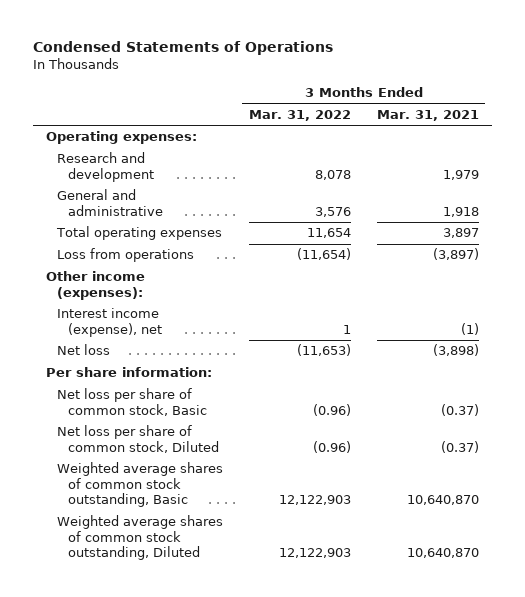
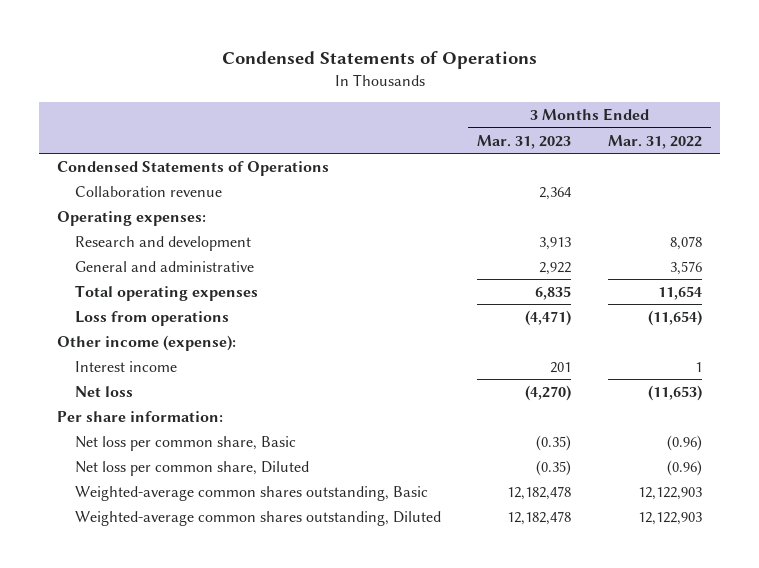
[376,109,479,121] Mar. 31, 2021 -> none
none -> [477,134,572,149] Mar. 31, 2023
none -> [57,161,330,177] Condensed Statements of Operations
none -> [74,186,222,198] Collaboration revenue
[45,271,145,300] Other income (expenses): -> [57,335,237,352] Other income (expense):
[57,308,163,337] Interest income (expense), net -> [74,361,177,373] Interest income
[57,388,208,416] Net loss per share of common stock, Basic -> [74,436,296,452] Net loss per common share, Basic
[57,425,220,453] Net loss per share of common stock, Diluted -> [74,461,309,477] Net loss per common share, Diluted
[57,462,224,508] Weighted average shares of common stock outstanding, Basic -> [74,486,428,502] Weighted-average common shares outstanding, Basic
[57,515,224,561] Weighted average shares of common stock outstanding, Diluted -> [74,511,441,527] Weighted-average common shares outstanding, Diluted

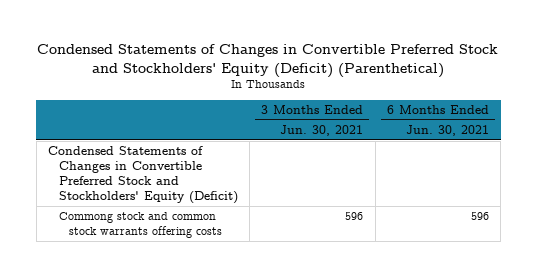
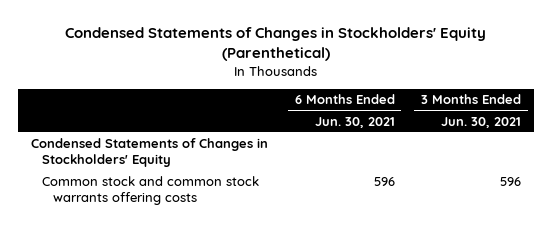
[37,44,499,78] Condensed Statements of Changes in Convertible Preferred Stock and Stockholders' Equity (Deficit) (Parenthetical) -> [65,27,487,62] Condensed Statements of Changes in Stockholders' Equity (Parenthetical)
[48,146,238,205] Condensed Statements of Changes in Convertible Preferred Stock and Stockholders' Equity (Deficit) -> [31,138,269,168] Condensed Statements of Changes in Stockholders' Equity
[58,212,223,239] Commong stock and common stock warrants offering costs -> [42,176,260,206] Common stock and common stock warrants offering costs

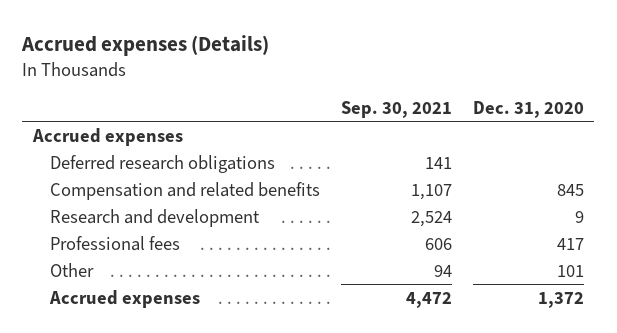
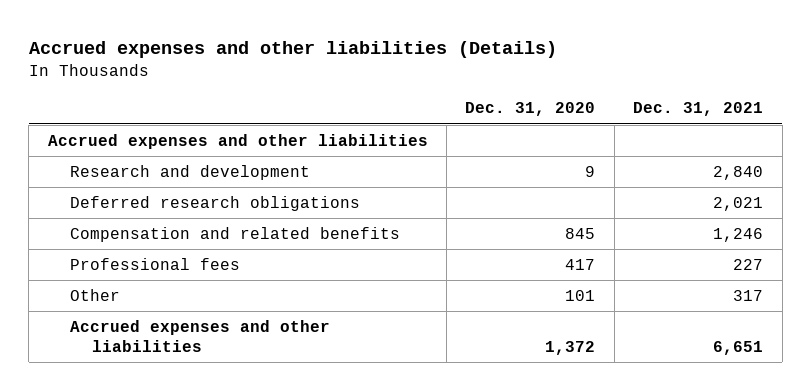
[21,34,270,56] Accrued expenses (Details) -> [28,40,557,58] Accrued expenses and other liabilities (Details)
[341,100,453,118] Sep. 30, 2021 -> none
none -> [633,102,764,117] Dec. 31, 2021
[31,127,183,146] Accrued expenses -> none
none -> [47,134,428,150] Accrued expenses and other liabilities
[50,208,261,227] Research and development -> [69,165,310,181] Research and development
[49,289,201,308] Accrued expenses -> [69,320,330,352] Accrued expenses and other liabilities

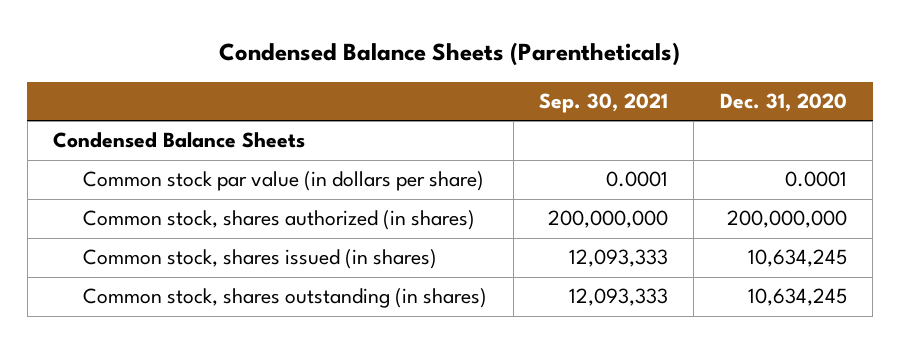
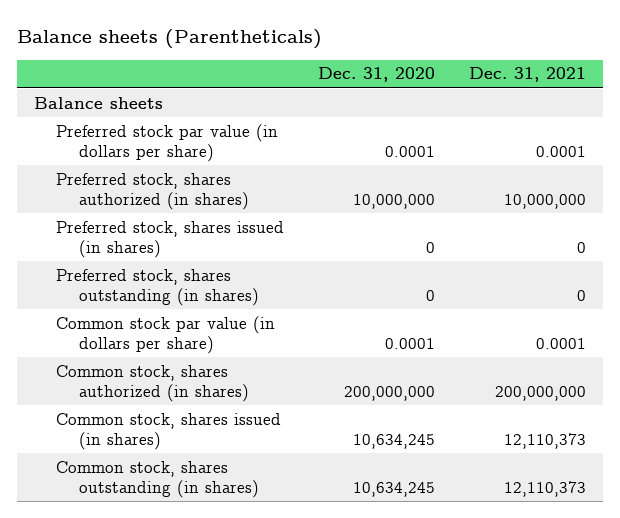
[218,42,680,67] Condensed Balance Sheets (Parentheticals) -> [17,28,323,49] Balance sheets (Parentheticals)
[539,93,669,114] Sep. 30, 2021 -> none
none -> [468,67,586,83] Dec. 31, 2021
[52,132,305,149] Condensed Balance Sheets -> [34,96,164,109] Balance sheets
none -> [56,123,279,162] Preferred stock par value (in dollars per share)
none -> [56,172,249,210] Preferred stock, shares authorized (in shares)
none -> [56,220,285,258] Preferred stock, shares issued (in shares)
none -> [56,268,259,306] Preferred stock, shares outstanding (in shares)

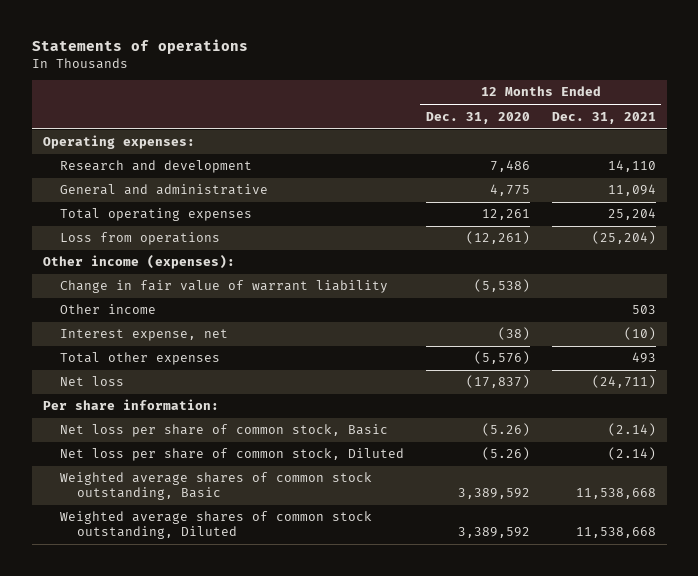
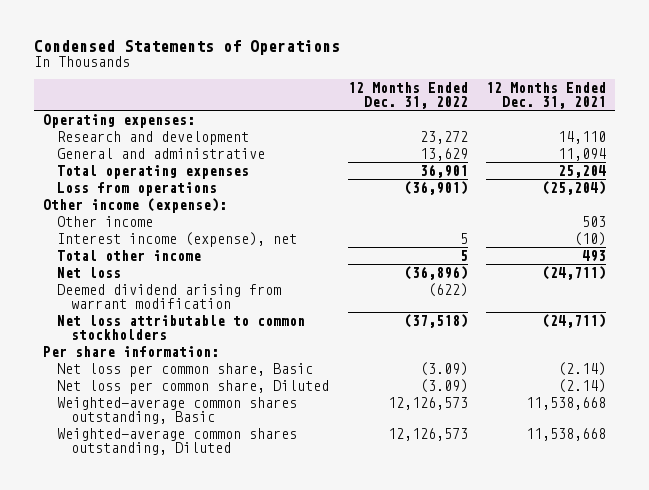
[31,38,248,54] Statements of operations -> [34,39,341,55] Condensed Statements of Operations
[425,111,530,124] Dec. 31, 2020 -> none
none -> [347,81,468,109] 12 Months Ended Dec. 31, 2022
[59,280,388,294] Change in fair value of warrant liability -> none
[42,255,235,270] Other income (expenses): -> [43,197,228,213] Other income (expense):
[59,329,228,342] Interest expense, net -> [57,231,298,247] Interest income (expense), net
[59,352,220,366] Total other expenses -> [57,249,202,261] Total other income
none -> [57,283,282,309] Deemed dividend arising from warrant modification
none -> [57,314,306,340] Net loss attributable to common stockholders
[59,424,388,438] Net loss per share of common stock, Basic -> [57,362,314,377] Net loss per common share, Basic
[59,448,404,462] Net loss per share of common stock, Diluted -> [57,379,330,394] Net loss per common share, Diluted
[59,472,372,501] Weighted average shares of common stock outstanding, Basic -> [57,396,298,424] Weighted-average common shares outstanding, Basic
[59,511,372,540] Weighted average shares of common stock outstanding, Diluted -> [57,427,298,455] Weighted-average common shares outstanding, Diluted

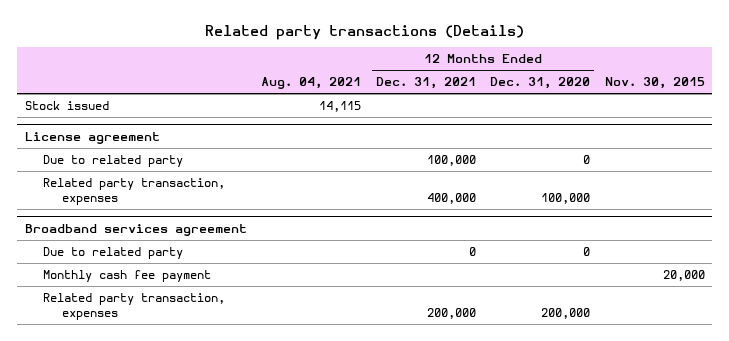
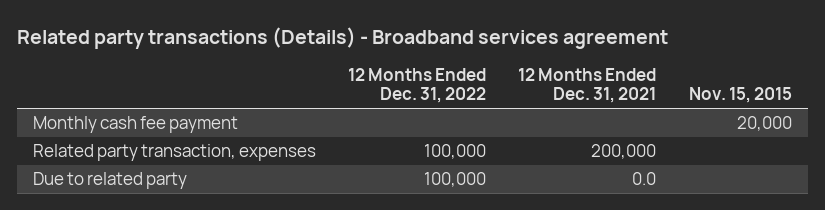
[204,24,524,40] Related party transactions (Details) -> [17,26,669,49] Related party transactions (Details) - Broadband services agreement
[261,77,362,90] Aug. 04, 2021 -> none
[490,77,591,90] Dec. 31, 2020 -> none
[604,77,705,90] Nov. 30, 2015 -> none
none -> [348,67,487,104] 12 Months Ended Dec. 31, 2022
none -> [688,87,792,104] Nov. 15, 2015
[24,100,109,110] Stock issued -> none
[24,131,160,144] License agreement -> none
[43,154,184,167] Due to related party -> none
[43,177,226,206] Related party transaction, expenses -> none
[24,223,247,236] Broadband services agreement -> none
[43,246,184,259] Due to related party -> none
none -> [33,172,188,190] Due to related party

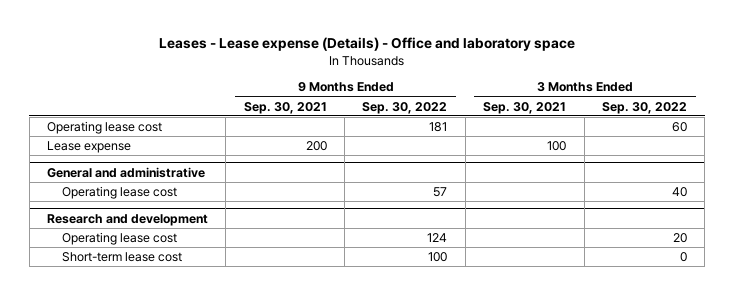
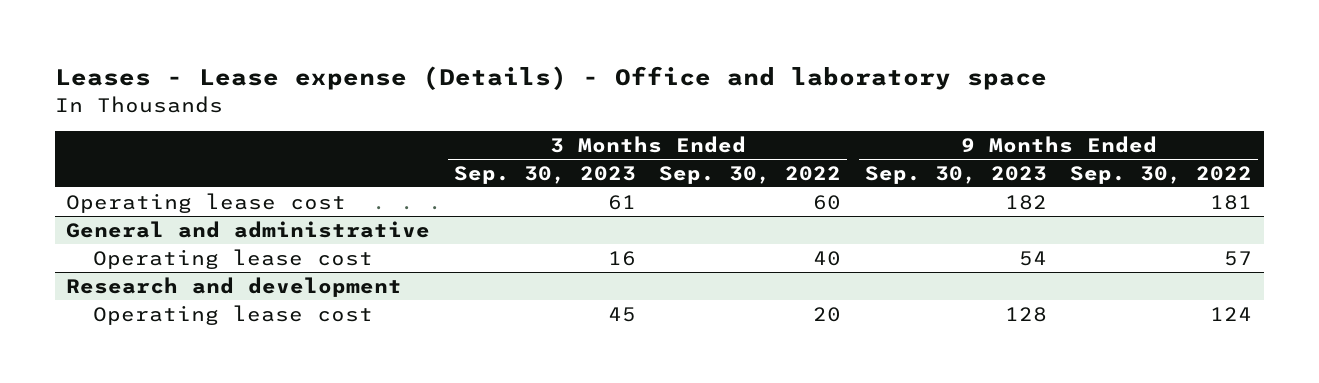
[243,101,327,114] Sep. 30, 2021 -> none
[483,101,567,114] Sep. 30, 2021 -> none
none -> [453,165,636,184] Sep. 30, 2023
none -> [864,165,1047,184] Sep. 30, 2023
[46,141,131,154] Lease expense -> none
[61,252,182,263] Short-term lease cost -> none

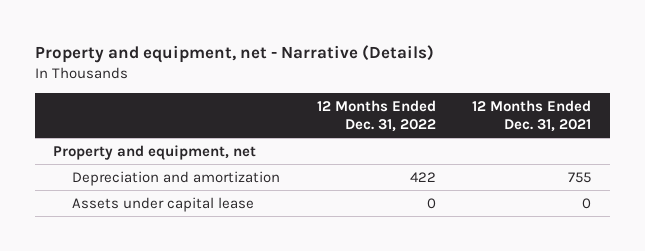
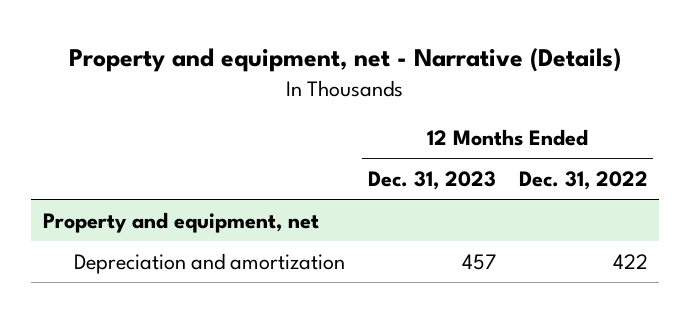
[472,99,592,132] 12 Months Ended Dec. 31, 2021 -> none
none -> [367,171,496,191] Dec. 31, 2023
[72,196,255,212] Assets under capital lease -> none

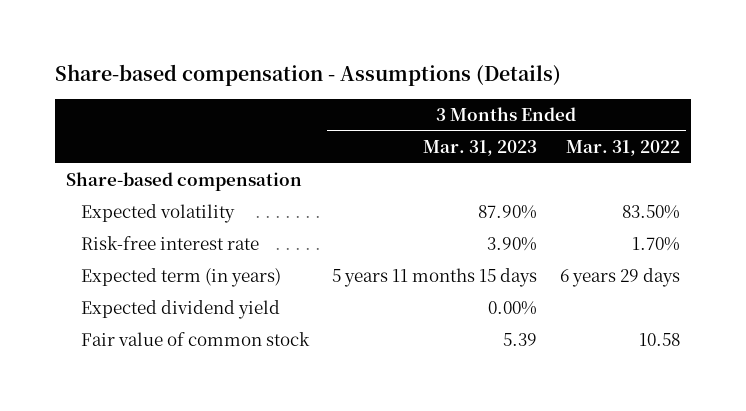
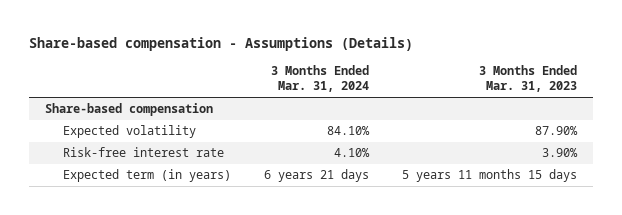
[566,139,681,156] Mar. 31, 2022 -> none
none -> [271,65,370,93] 3 Months Ended Mar. 31, 2024
[81,300,281,320] Expected dividend yield -> none
[81,332,311,347] Fair value of common stock -> none

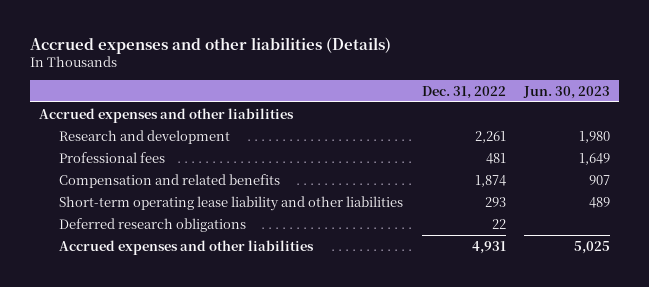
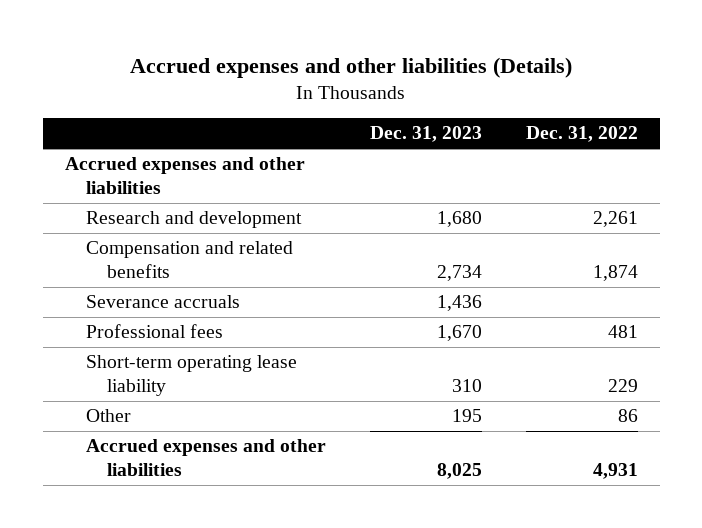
[523,85,611,99] Jun. 30, 2023 -> none
none -> [369,126,482,143] Dec. 31, 2023
[59,217,247,232] Deferred research obligations -> none
none -> [85,295,240,309] Severance accruals
[59,151,166,163] Professional fees -> [85,324,223,339] Professional fees
[59,195,404,211] Short-term operating lease liability and other liabilities -> [85,355,297,397] Short-term operating lease liability
[484,196,506,207] 293 -> [607,379,638,393] 229
none -> [85,409,131,423] Other

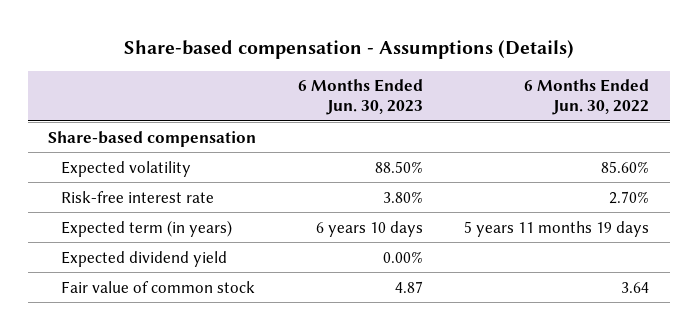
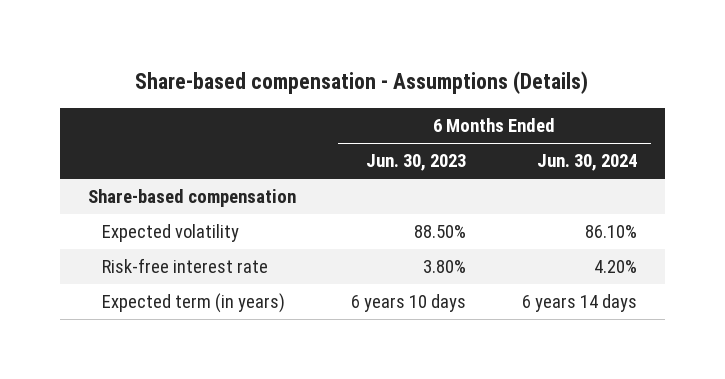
[524,79,650,115] 6 Months Ended Jun. 30, 2022 -> none
none -> [536,154,637,172] Jun. 30, 2024
[60,250,227,267] Expected dividend yield -> none
[60,280,255,293] Fair value of common stock -> none

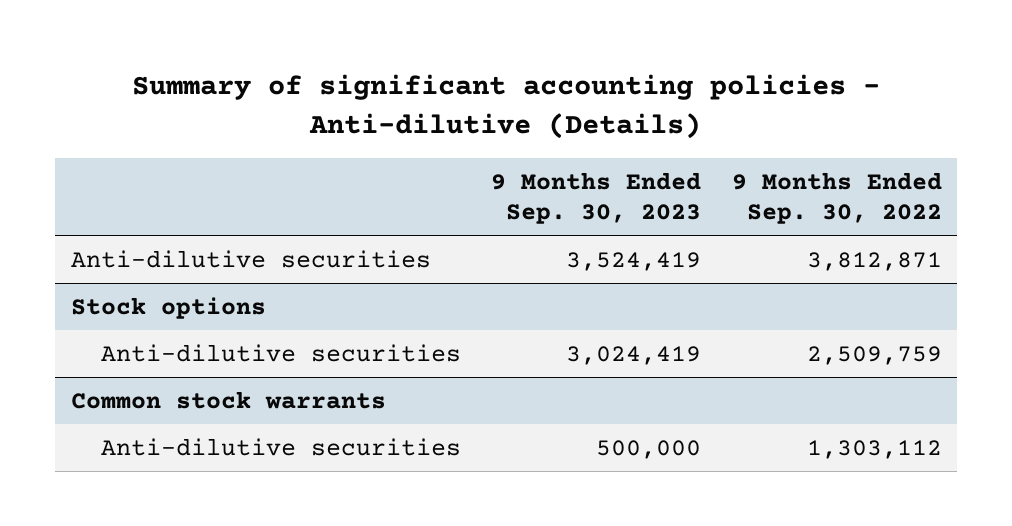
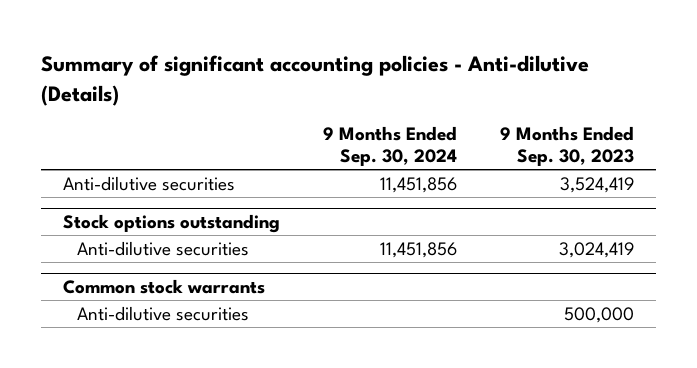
[731,171,942,225] 9 Months Ended Sep. 30, 2022 -> none
none -> [323,125,458,166] 9 Months Ended Sep. 30, 2024
[70,296,266,319] Stock options -> [62,213,280,233] Stock options outstanding

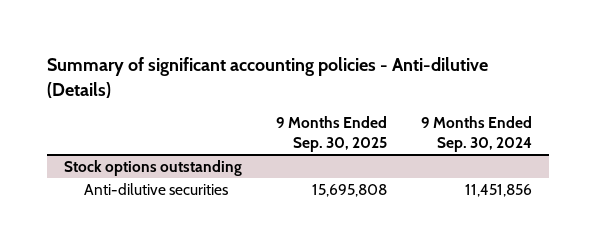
[500,125,635,166] 9 Months Ended Sep. 30, 2023 -> none
none -> [276,116,388,152] 9 Months Ended Sep. 30, 2025
[62,175,235,191] Anti-dilutive securities -> none
[62,278,265,294] Common stock warrants -> none
[77,305,250,321] Anti-dilutive securities -> none

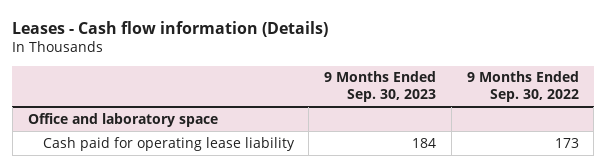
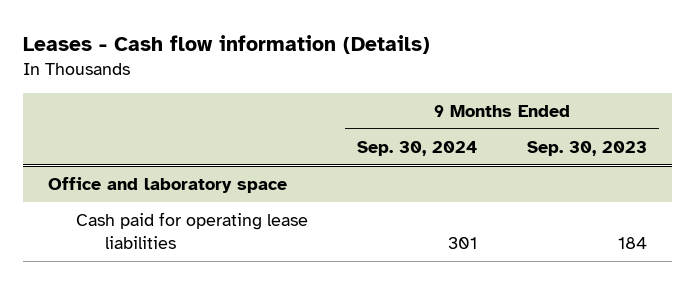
[466,71,579,103] 9 Months Ended Sep. 30, 2022 -> none
none -> [357,140,478,156] Sep. 30, 2024
[42,136,295,151] Cash paid for operating lease liability -> [76,212,309,250] Cash paid for operating lease liabilities

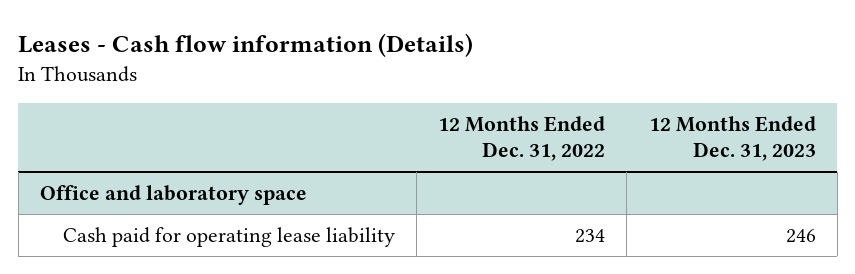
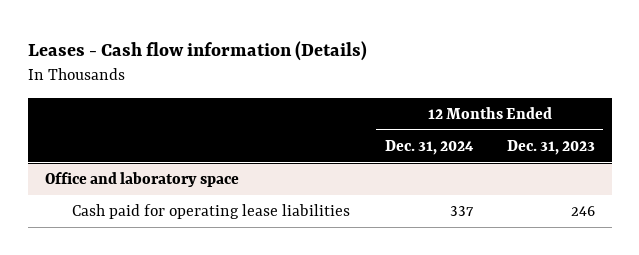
[438,116,606,161] 12 Months Ended Dec. 31, 2022 -> none
none -> [384,139,474,155] Dec. 31, 2024
[62,227,395,248] Cash paid for operating lease liability -> [72,204,351,220] Cash paid for operating lease liabilities

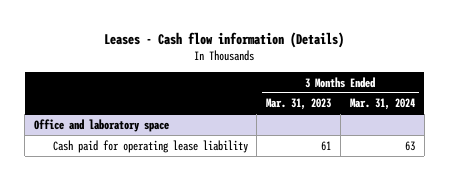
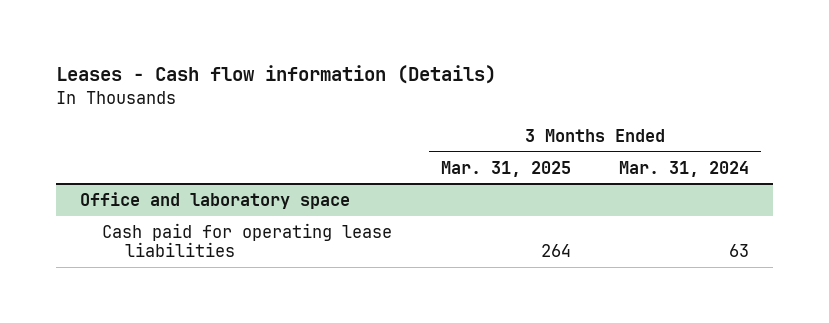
[266,98,332,111] Mar. 31, 2023 -> none
none -> [440,160,571,177] Mar. 31, 2025
[52,139,248,153] Cash paid for operating lease liability -> [102,222,393,258] Cash paid for operating lease liabilities

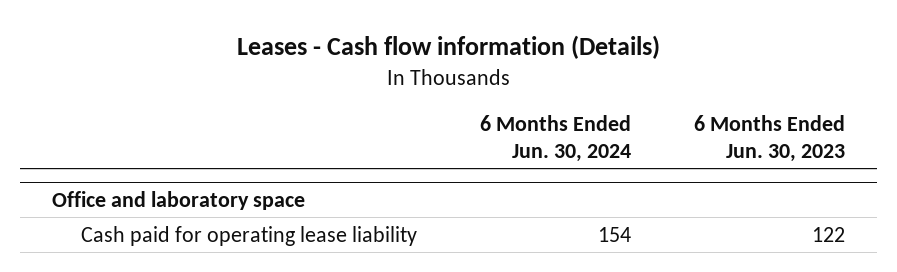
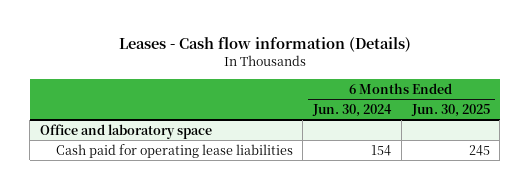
[694,115,846,163] 6 Months Ended Jun. 30, 2023 -> none
none -> [410,103,490,117] Jun. 30, 2025
[80,225,417,246] Cash paid for operating lease liability -> [55,143,293,158] Cash paid for operating lease liabilities

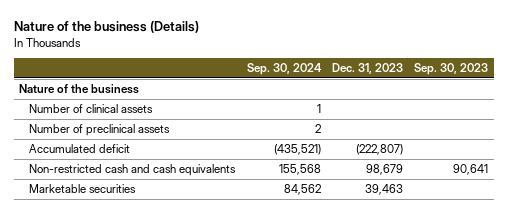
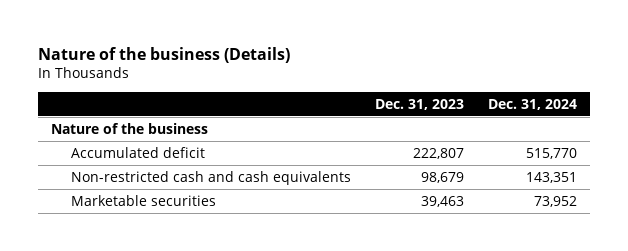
[246,63,322,76] Sep. 30, 2024 -> none
[414,63,489,76] Sep. 30, 2023 -> none
none -> [488,98,578,110] Dec. 31, 2024
[29,104,154,114] Number of clinical assets -> none
[29,124,171,137] Number of preclinical assets -> none
[355,144,403,156] (222,807) -> [413,147,465,159] 222,807

